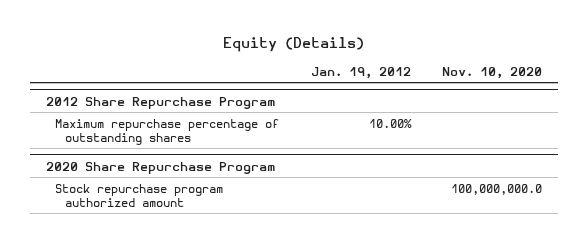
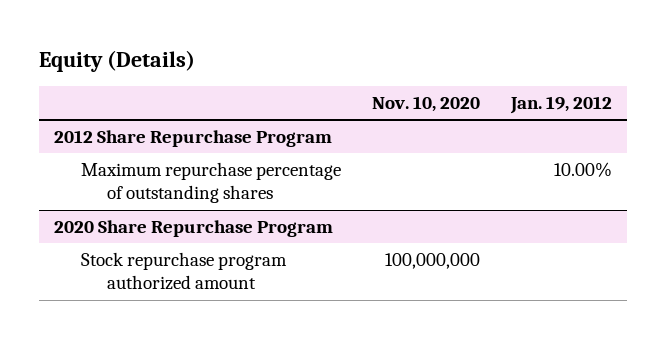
[451,183,543,195] 100,000,000.0 -> [384,252,480,269] 100,000,000

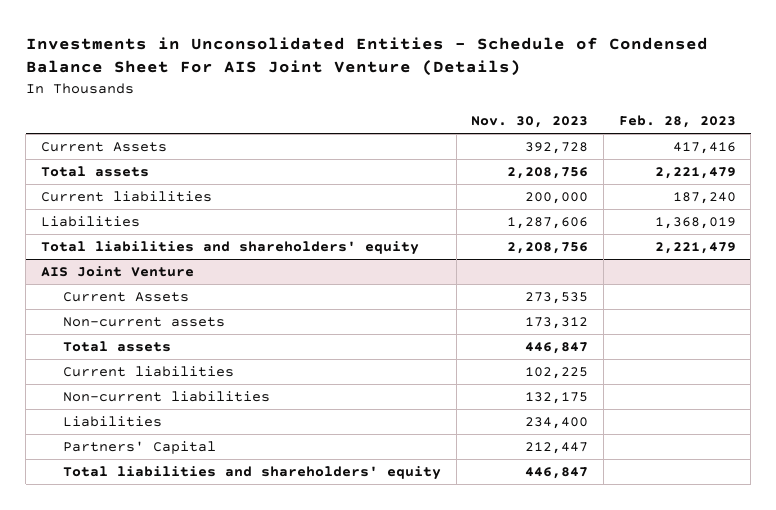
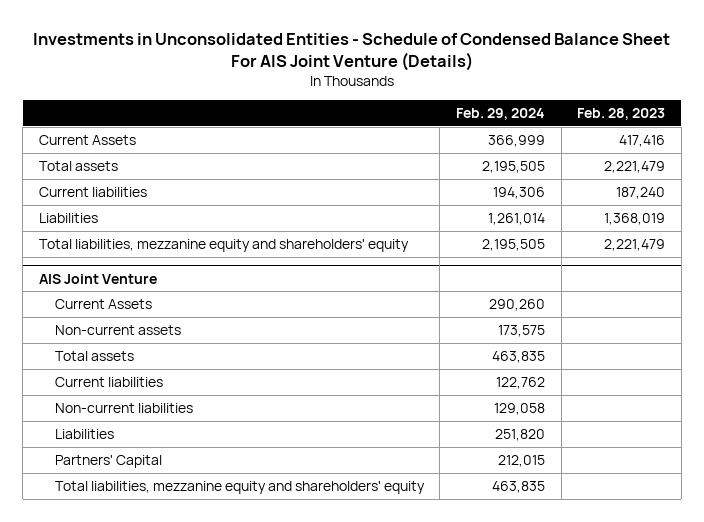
[471,115,589,128] Nov. 30, 2023 -> none
none -> [456,107,546,120] Feb. 29, 2024
[40,241,419,256] Total liabilities and shareholders' equity -> [38,238,409,252] Total liabilities, mezzanine equity and shareholders' equity
[63,466,442,481] Total liabilities and shareholders' equity -> [54,480,425,494] Total liabilities, mezzanine equity and shareholders' equity

